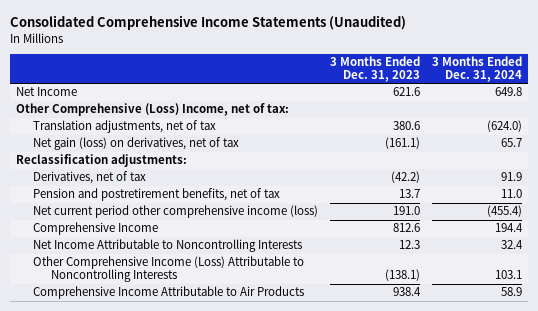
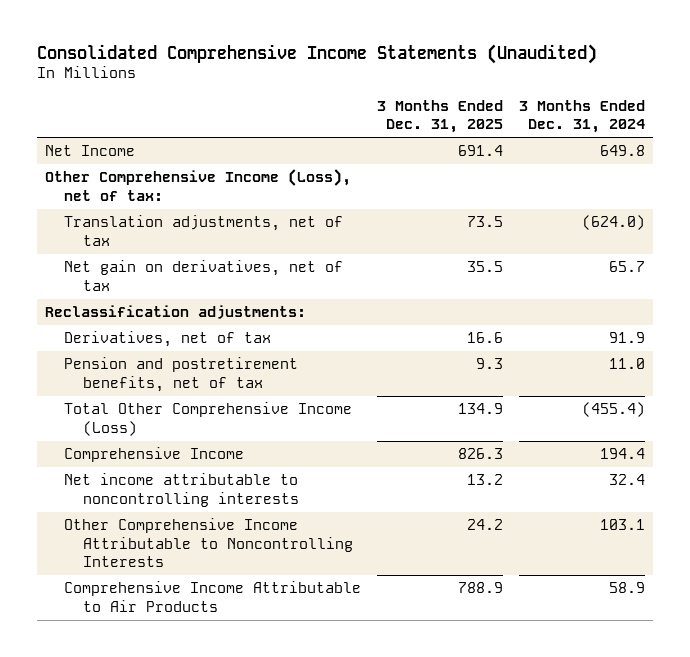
[330,56,421,83] 3 Months Ended Dec. 31, 2023 -> none
none -> [376,99,503,134] 3 Months Ended Dec. 31, 2025
[15,103,289,117] Other Comprehensive (Loss) Income, net of tax: -> [44,169,351,201] Other Comprehensive Income (Loss), net of tax:
[33,137,240,151] Net gain (loss) on derivatives, net of tax -> [63,260,343,291] Net gain on derivatives, net of tax
[33,205,319,219] Net current period other comprehensive income (loss) -> [63,402,352,436] Total Other Comprehensive Income (Loss)
[33,239,303,253] Net Income Attributable to Noncontrolling Interests -> [63,473,300,507] Net income attributable to noncontrolling interests
[33,256,305,283] Other Comprehensive Income (Loss) Attributable to Noncontrolling Interests -> [63,518,354,568] Other Comprehensive Income Attributable to Noncontrolling Interests

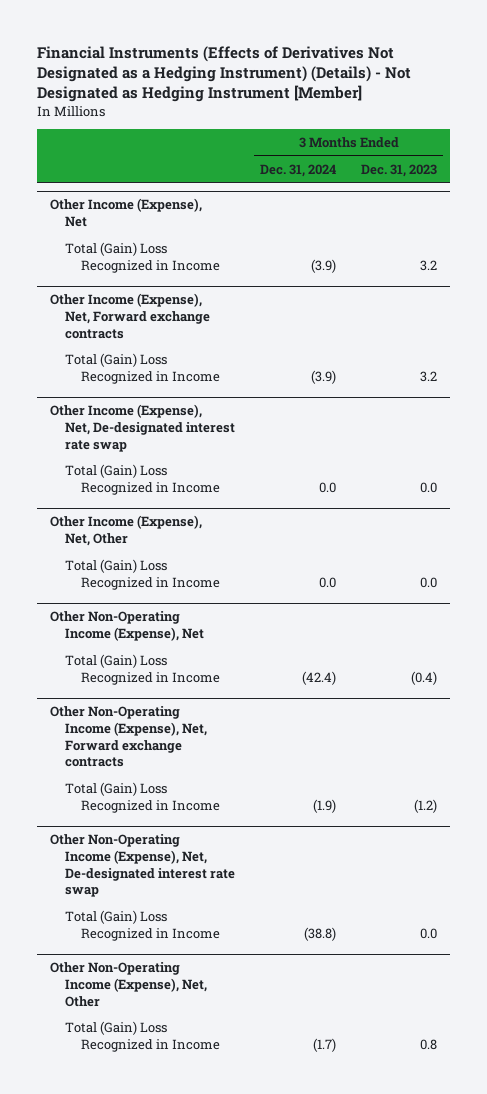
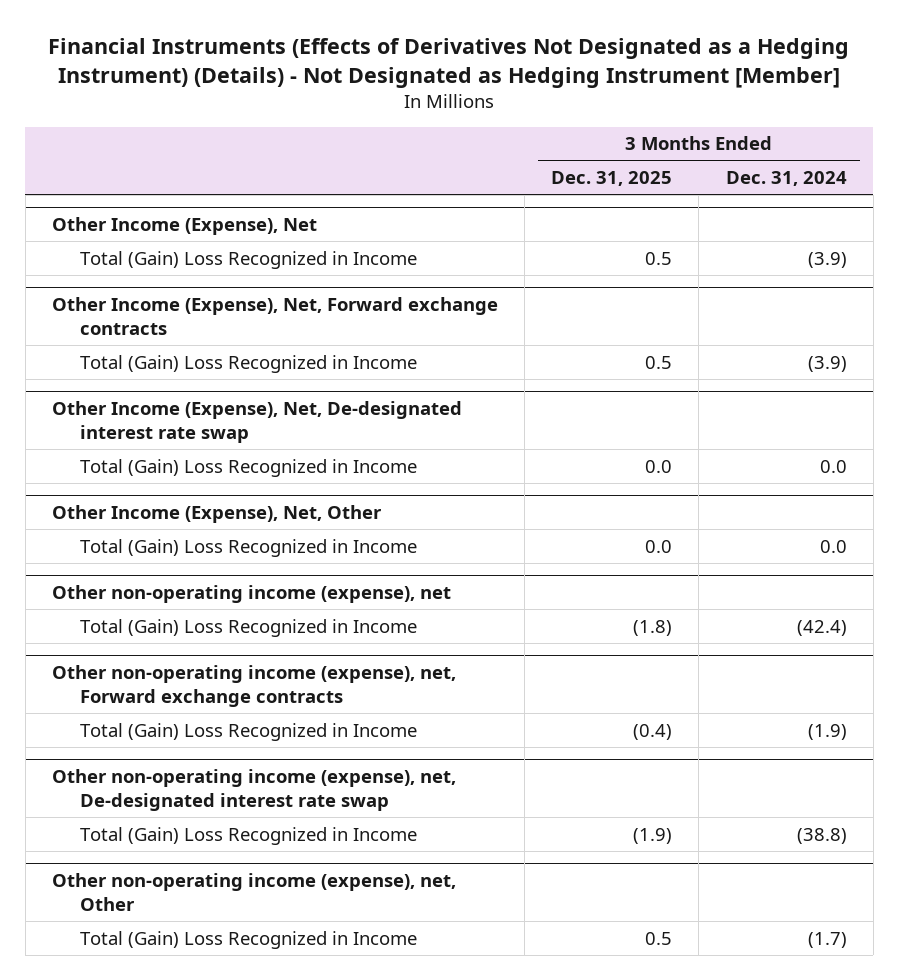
[361,163,438,177] Dec. 31, 2023 -> none
none -> [551,170,673,186] Dec. 31, 2025
[49,611,205,642] Other Non-Operating Income (Expense), Net -> [51,584,451,603] Other non-operating income (expense), net
[49,706,208,768] Other Non-Operating Income (Expense), Net, Forward exchange contracts -> [51,664,456,707] Other non-operating income (expense), net, Forward exchange contracts
[49,834,236,898] Other Non-Operating Income (Expense), Net, De-designated interest rate swap -> [51,768,456,811] Other non-operating income (expense), net, De-designated interest rate swap
[49,962,208,1007] Other Non-Operating Income (Expense), Net, Other -> [51,872,456,911] Other non-operating income (expense), net, Other

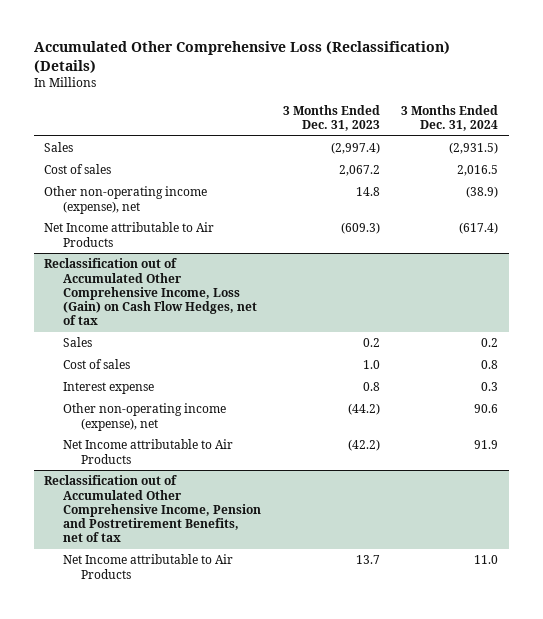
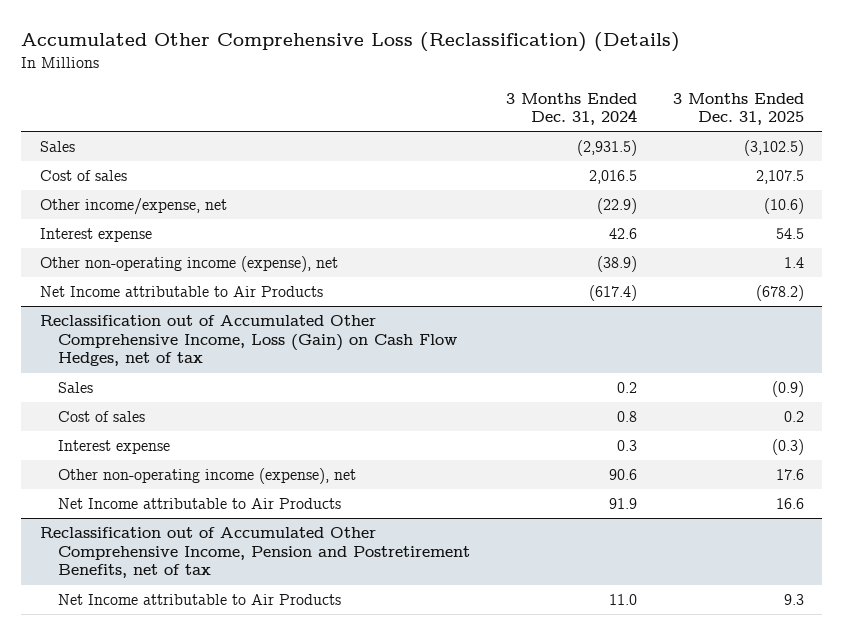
[282,104,380,131] 3 Months Ended Dec. 31, 2023 -> none
none -> [673,92,805,126] 3 Months Ended Dec. 31, 2025
none -> [39,198,227,216] Other income/expense, net
none -> [39,228,152,243] Interest expense

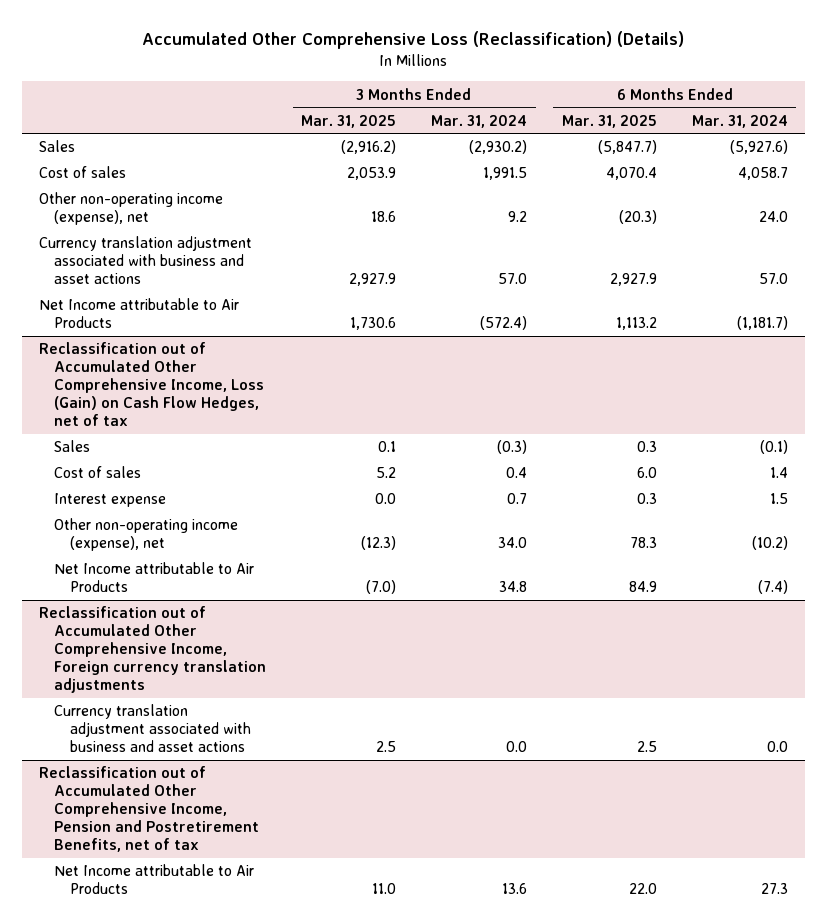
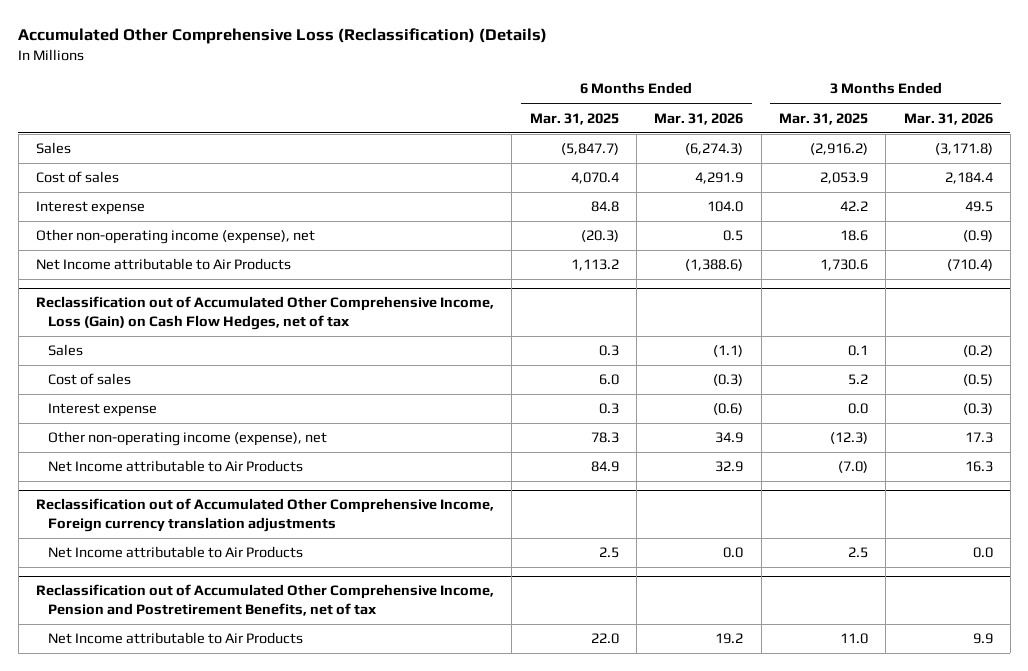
[431,114,528,128] Mar. 31, 2024 -> none
[691,114,788,128] Mar. 31, 2024 -> none
none -> [654,112,744,125] Mar. 31, 2026
none -> [903,112,993,125] Mar. 31, 2026
none -> [35,201,145,216] Interest expense
[39,236,253,284] Currency translation adjustment associated with business and asset actions -> none
[54,704,251,752] Currency translation adjustment associated with business and asset actions -> [48,546,304,559] Net Income attributable to Air Products

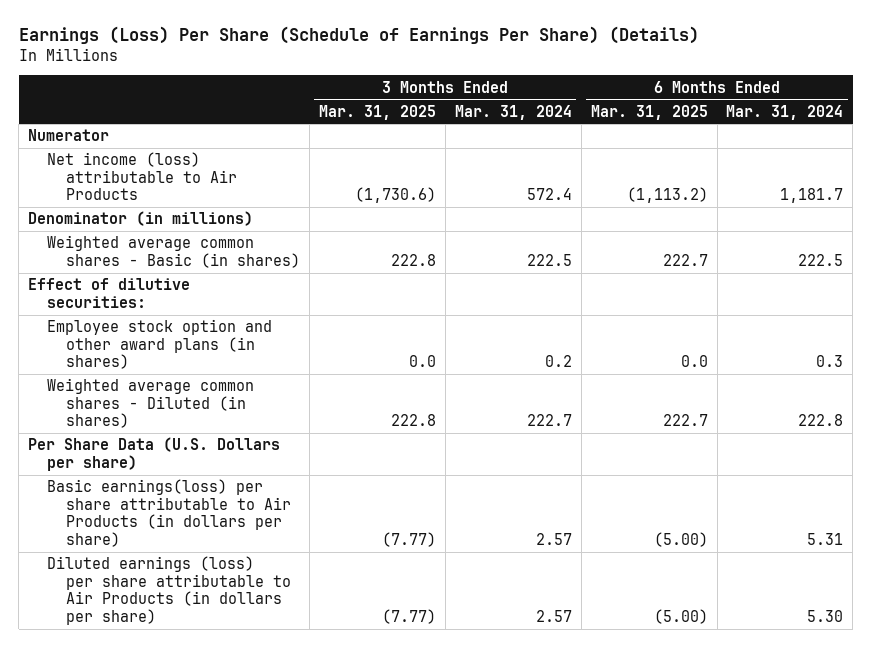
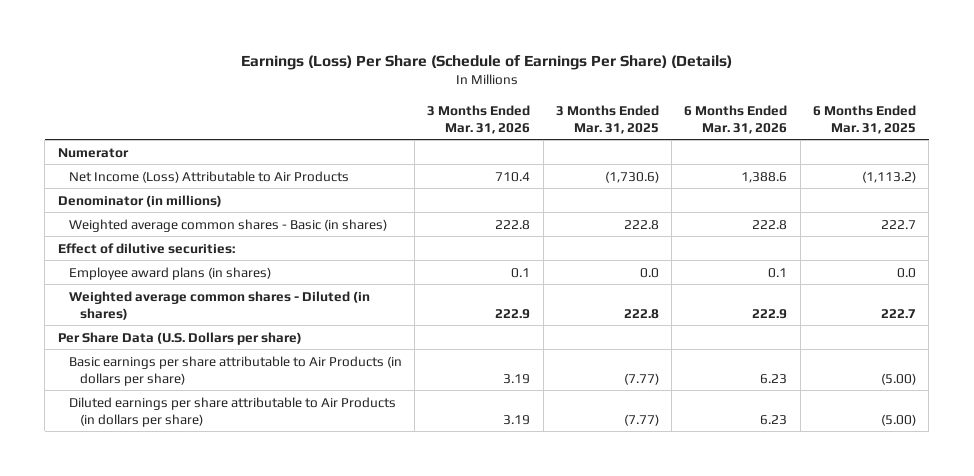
[454,104,572,120] Mar. 31, 2024 -> none
[726,104,844,120] Mar. 31, 2024 -> none
none -> [427,104,531,134] 3 Months Ended Mar. 31, 2026
none -> [684,104,788,134] 6 Months Ended Mar. 31, 2026
[47,152,237,201] Net income (loss) attributable to Air Products -> [68,170,349,183] Net Income (Loss) Attributable to Air Products
[47,319,273,370] Employee stock option and other award plans (in shares) -> [68,266,271,280] Employee award plans (in shares)
[47,479,291,547] Basic earnings(loss) per share attributable to Air Products (in dollars per share) -> [68,355,402,386] Basic earnings per share attributable to Air Products (in dollars per share)
[47,556,291,625] Diluted earnings (loss) per share attributable to Air Products (in dollars per share) -> [68,396,396,427] Diluted earnings per share attributable to Air Products (in dollars per share)

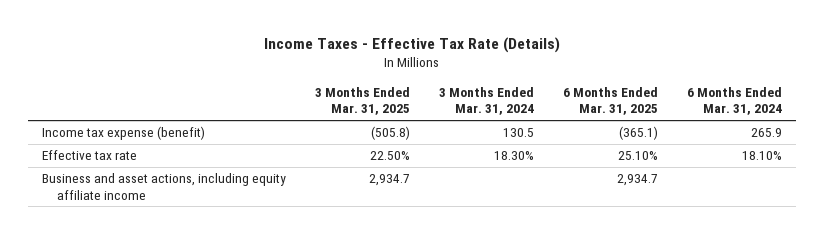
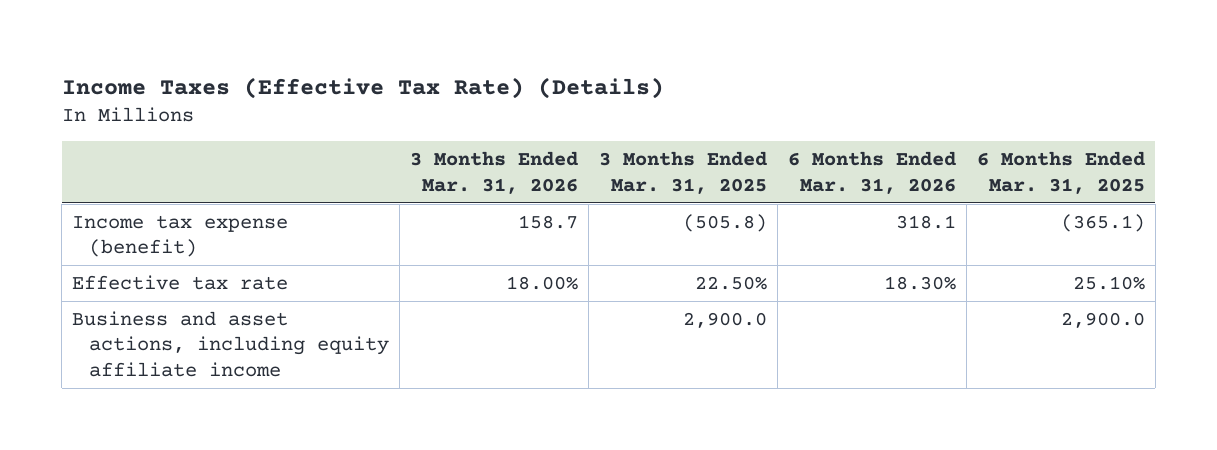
[264,36,561,53] Income Taxes - Effective Tax Rate (Details) -> [61,76,664,99] Income Taxes (Effective Tax Rate) (Details)
[439,87,535,116] 3 Months Ended Mar. 31, 2024 -> none
[686,87,782,116] 6 Months Ended Mar. 31, 2024 -> none
none -> [410,151,579,194] 3 Months Ended Mar. 31, 2026
none -> [787,151,956,194] 6 Months Ended Mar. 31, 2026
[369,174,411,187] 2,934.7 -> [683,311,768,328] 2,900.0
[617,174,659,187] 2,934.7 -> [1060,311,1145,328] 2,900.0

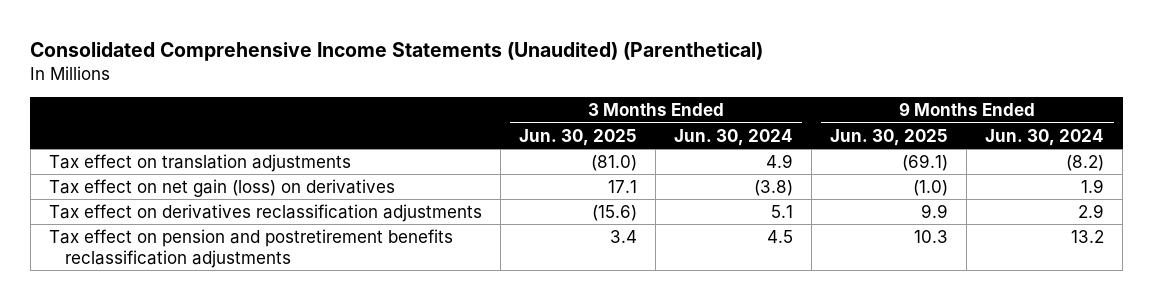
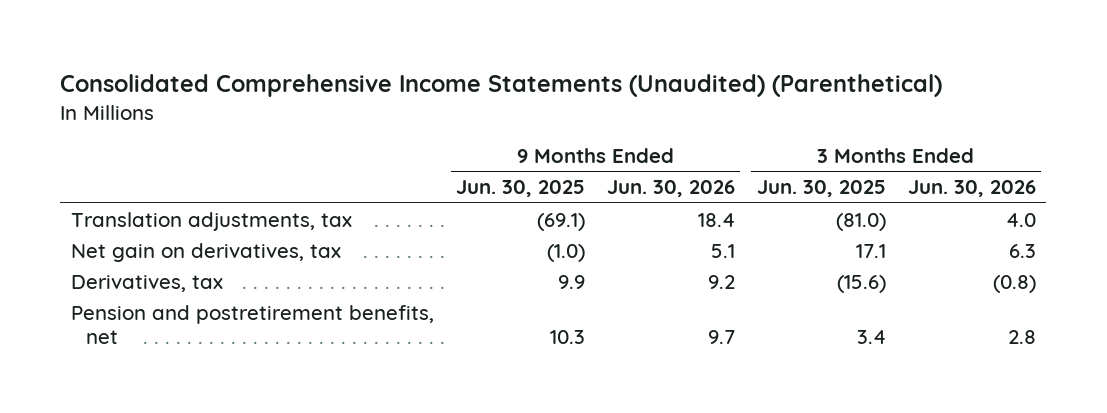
[674,128,794,146] Jun. 30, 2024 -> none
[985,128,1105,146] Jun. 30, 2024 -> none
none -> [606,180,735,198] Jun. 30, 2026
none -> [907,180,1036,198] Jun. 30, 2026
[49,153,352,172] Tax effect on translation adjustments -> [71,211,353,231] Translation adjustments, tax
[49,178,396,197] Tax effect on net gain (loss) on derivatives -> [71,242,342,262] Net gain on derivatives, tax
[49,203,483,222] Tax effect on derivatives reclassification adjustments -> [71,274,224,292] Derivatives, tax
[49,228,454,268] Tax effect on pension and postretirement benefits reclassification adjustments -> [71,304,435,345] Pension and postretirement benefits, net

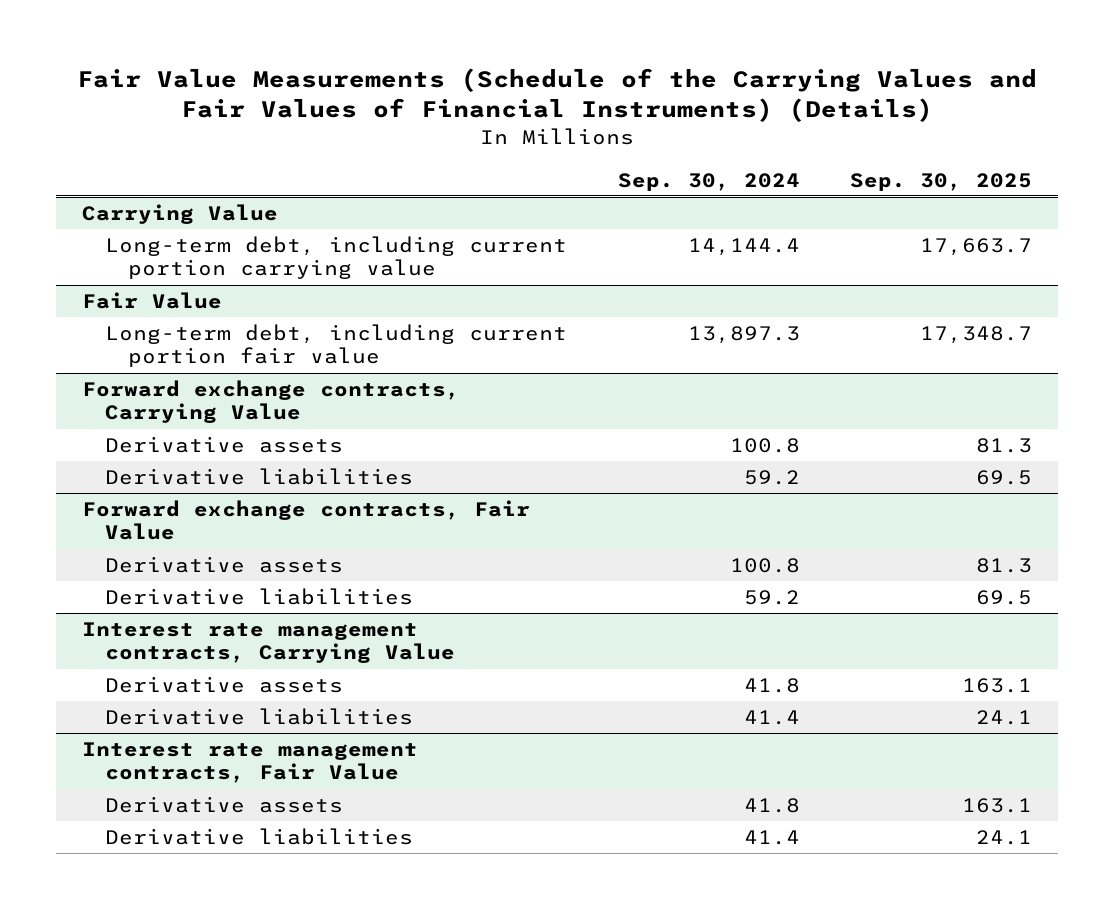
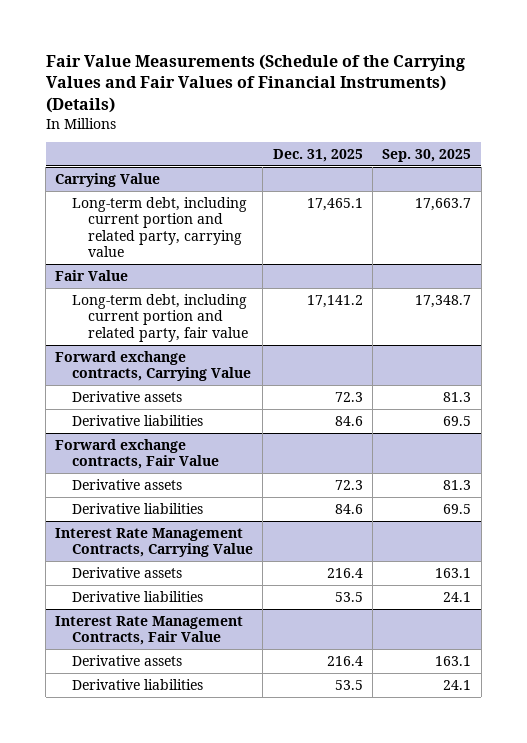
[617,172,800,191] Sep. 30, 2024 -> none
none -> [272,149,363,163] Dec. 31, 2025
[104,235,567,280] Long-term debt, including current portion carrying value -> [71,196,247,258] Long-term debt, including current portion and related party, carrying value
[104,323,567,368] Long-term debt, including current portion fair value -> [71,293,249,342] Long-term debt, including current portion and related party, fair value
[81,621,455,664] Interest rate management contracts, Carrying Value -> [55,527,253,558] Interest Rate Management Contracts, Carrying Value
[81,741,418,784] Interest rate management contracts, Fair Value -> [55,615,244,646] Interest Rate Management Contracts, Fair Value

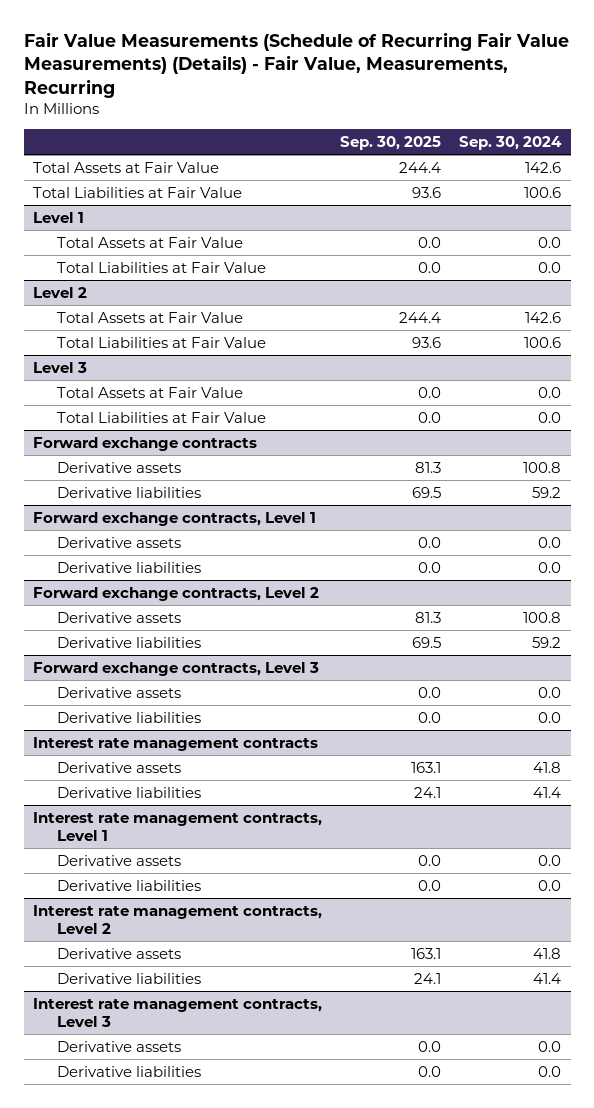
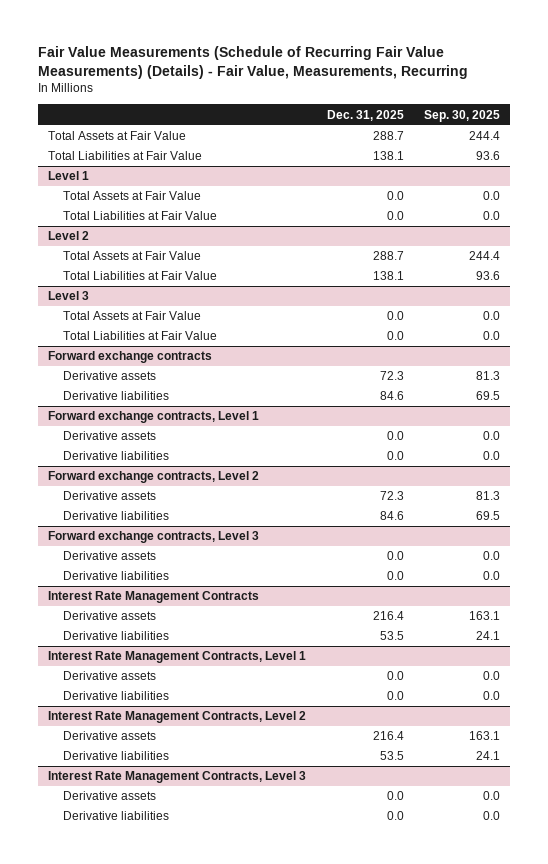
[459,135,563,150] Sep. 30, 2024 -> none
none -> [326,109,404,121] Dec. 31, 2025
[32,736,318,751] Interest rate management contracts -> [48,591,260,604] Interest Rate Management Contracts
[32,811,322,841] Interest rate management contracts, Level 1 -> [48,651,307,664] Interest Rate Management Contracts, Level 1
[32,904,322,934] Interest rate management contracts, Level 2 -> [48,711,307,724] Interest Rate Management Contracts, Level 2
[32,997,322,1027] Interest rate management contracts, Level 3 -> [48,771,307,784] Interest Rate Management Contracts, Level 3

